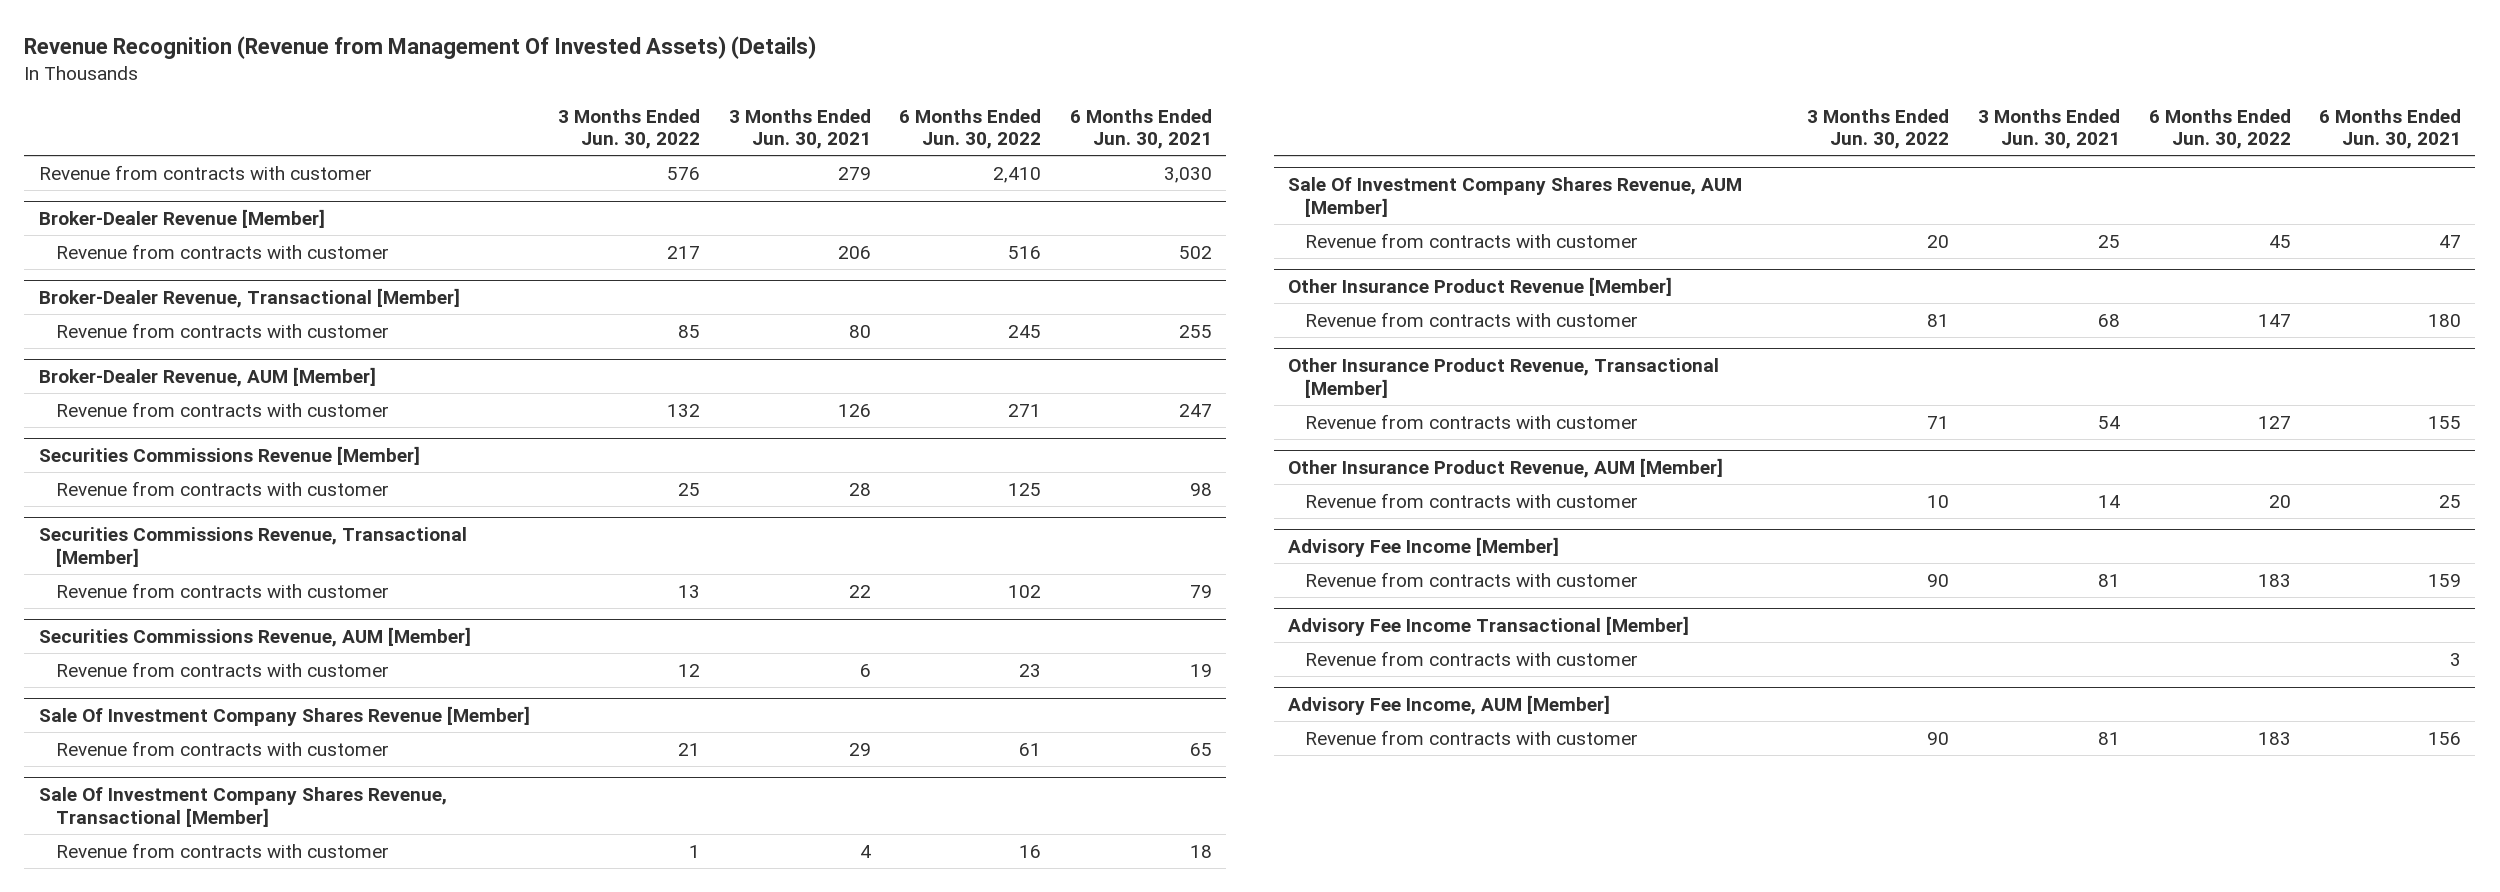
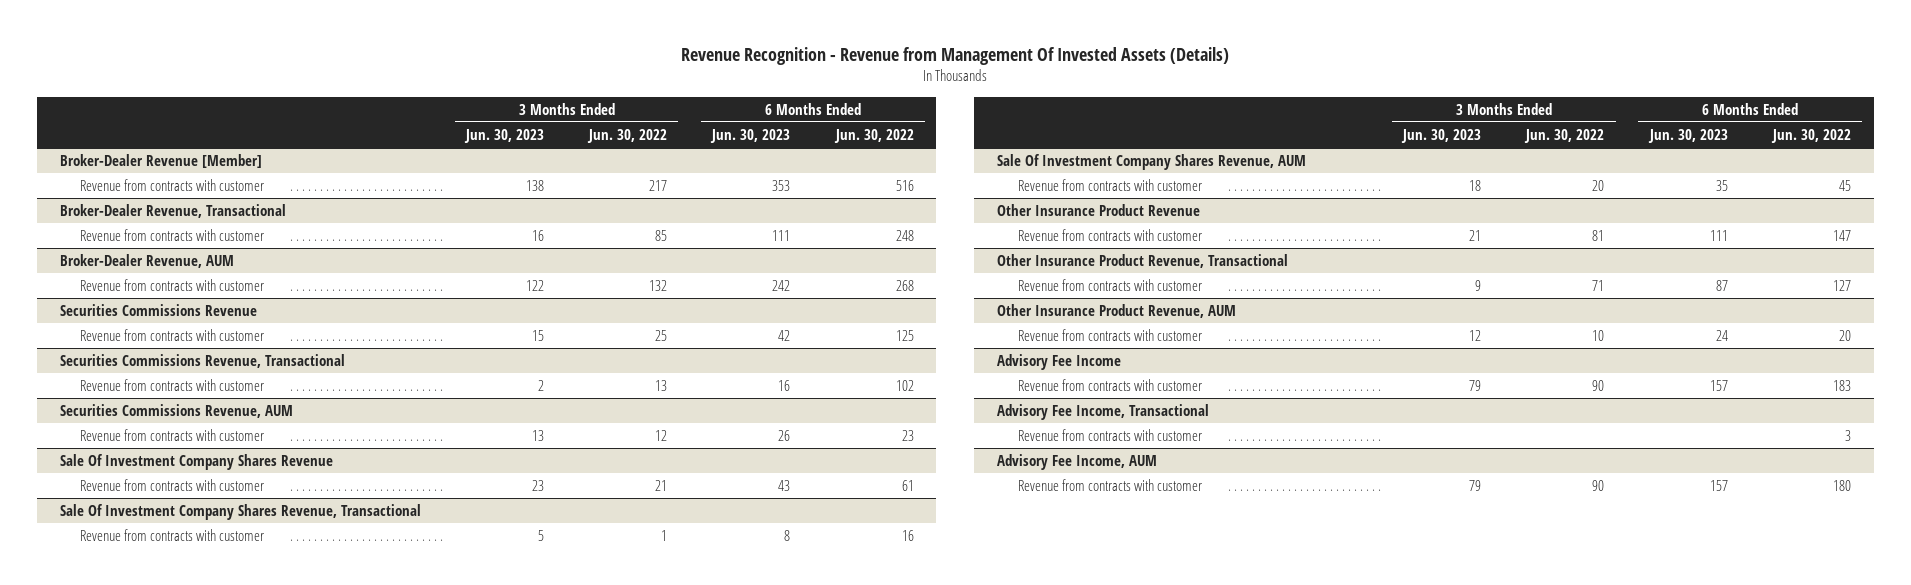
[24,36,817,60] Revenue Recognition (Revenue from Management Of Invested Assets) (Details) -> [681,46,1230,65] Revenue Recognition - Revenue from Management Of Invested Assets (Details)
[728,108,871,150] 3 Months Ended Jun. 30, 2021 -> none
[1069,108,1212,150] 6 Months Ended Jun. 30, 2021 -> none
none -> [463,128,544,143] Jun. 30, 2023
none -> [710,128,791,143] Jun. 30, 2023
[38,164,372,180] Revenue from contracts with customer -> none
[38,288,460,309] Broker-Dealer Revenue, Transactional [Member] -> [59,204,286,219] Broker-Dealer Revenue, Transactional
[1008,324,1042,338] 245 -> [895,230,914,242] 248
[38,367,376,388] Broker-Dealer Revenue, AUM [Member] -> [59,254,234,269] Broker-Dealer Revenue, AUM
[1008,403,1042,417] 271 -> [895,280,914,292] 268
[38,446,420,466] Securities Commissions Revenue [Member] -> [59,304,257,317] Securities Commissions Revenue
[38,527,467,567] Securities Commissions Revenue, Transactional [Member] -> [59,354,345,369] Securities Commissions Revenue, Transactional
[38,627,471,648] Securities Commissions Revenue, AUM [Member] -> [59,404,293,419] Securities Commissions Revenue, AUM
[38,706,530,727] Sale Of Investment Company Shares Revenue [Member] -> [59,454,333,471] Sale Of Investment Company Shares Revenue
[38,787,447,827] Sale Of Investment Company Shares Revenue, Transactional [Member] -> [59,504,421,521] Sale Of Investment Company Shares Revenue, Transactional
[1287,177,1742,217] Sale Of Investment Company Shares Revenue, AUM [Member] -> [996,154,1306,171] Sale Of Investment Company Shares Revenue, AUM
[1287,277,1672,297] Other Insurance Product Revenue [Member] -> [996,204,1200,217] Other Insurance Product Revenue
[1287,358,1719,398] Other Insurance Product Revenue, Transactional [Member] -> [996,254,1288,269] Other Insurance Product Revenue, Transactional
[1287,458,1723,479] Other Insurance Product Revenue, AUM [Member] -> [996,304,1236,319] Other Insurance Product Revenue, AUM
[1305,571,1639,587] Revenue from contracts with customer -> none
[1287,616,1689,637] Advisory Fee Income Transactional [Member] -> none
[1305,650,1639,666] Revenue from contracts with customer -> none
[1287,695,1610,716] Advisory Fee Income, AUM [Member] -> none
[1287,537,1559,558] Advisory Fee Income [Member] -> [996,354,1121,371] Advisory Fee Income
none -> [996,404,1209,421] Advisory Fee Income, Transactional
none -> [1017,429,1202,442] Revenue from contracts with customer
none -> [996,454,1157,471] Advisory Fee Income, AUM
none -> [1017,479,1202,492] Revenue from contracts with customer

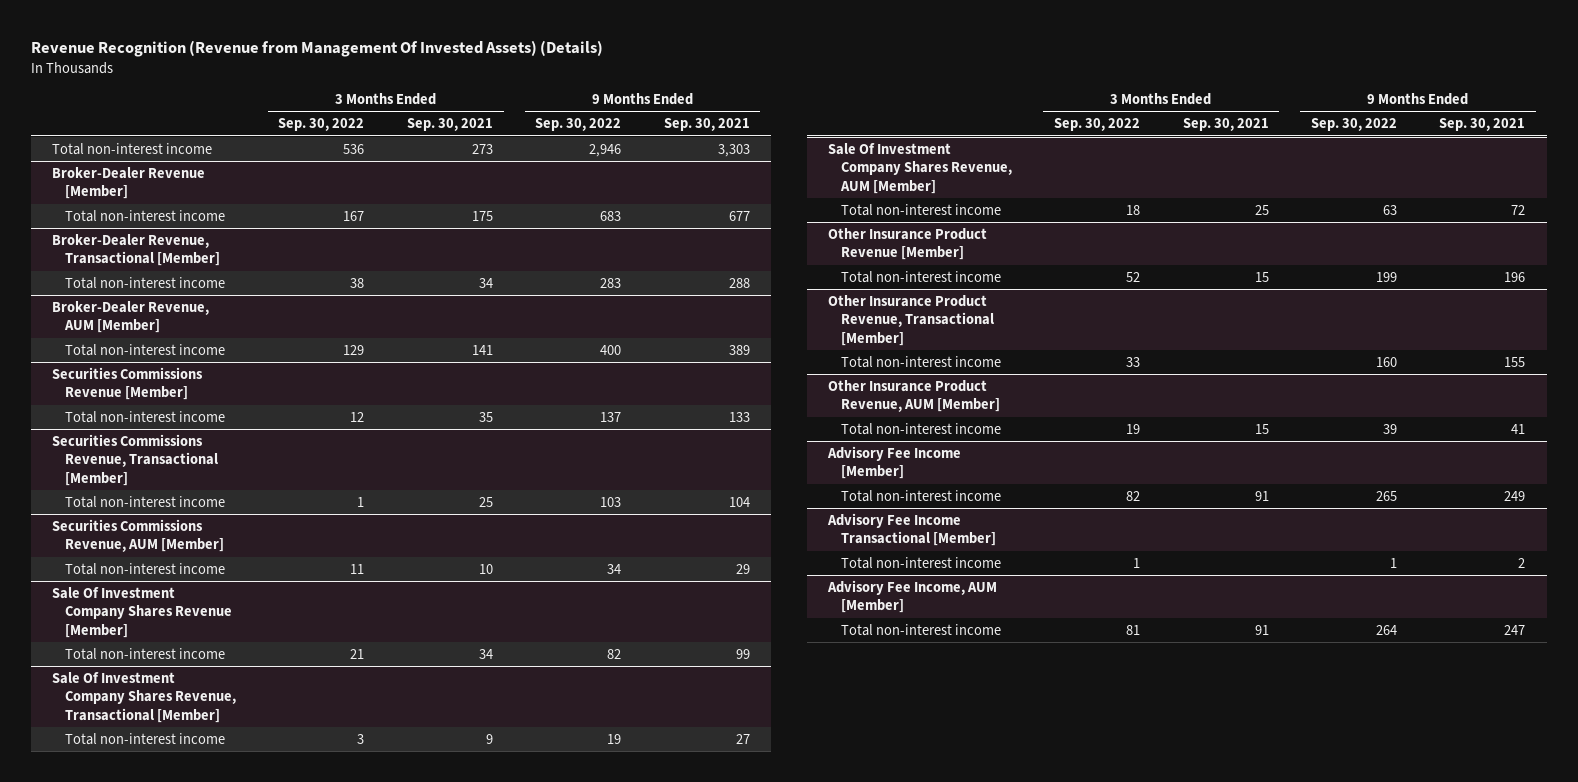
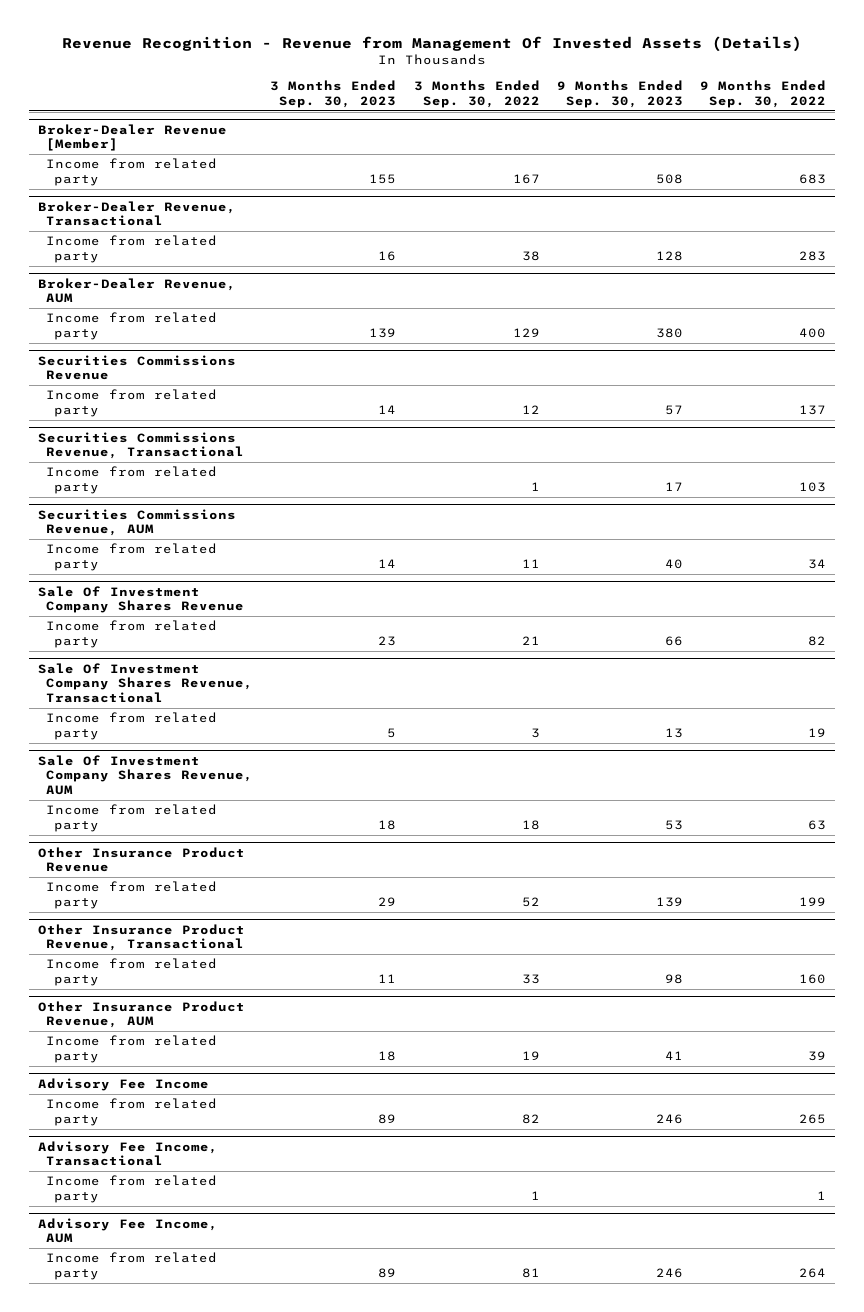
[31,40,604,58] Revenue Recognition (Revenue from Management Of Invested Assets) (Details) -> [61,35,802,52] Revenue Recognition - Revenue from Management Of Invested Assets (Details)
[406,118,493,132] Sep. 30, 2021 -> none
[663,118,750,132] Sep. 30, 2021 -> none
none -> [270,80,397,108] 3 Months Ended Sep. 30, 2023
none -> [556,80,683,108] 9 Months Ended Sep. 30, 2023
[52,142,213,155] Total non-interest income -> none
[64,209,225,222] Total non-interest income -> [45,158,217,187] Income from related party
[52,233,220,267] Broker-Dealer Revenue, Transactional [Member] -> [37,200,236,227] Broker-Dealer Revenue, Transactional
[64,276,225,289] Total non-interest income -> [45,235,217,264] Income from related party
[52,300,210,334] Broker-Dealer Revenue, AUM [Member] -> [37,277,236,304] Broker-Dealer Revenue, AUM
[64,343,225,356] Total non-interest income -> [45,312,217,341] Income from related party
[52,366,204,401] Securities Commissions Revenue [Member] -> [37,354,236,381] Securities Commissions Revenue
[64,410,225,423] Total non-interest income -> [45,389,217,418] Income from related party
[52,433,218,487] Securities Commissions Revenue, Transactional [Member] -> [37,431,244,460] Securities Commissions Revenue, Transactional
[64,495,225,508] Total non-interest income -> [45,466,217,495] Income from related party
[52,518,224,553] Securities Commissions Revenue, AUM [Member] -> [37,508,236,537] Securities Commissions Revenue, AUM
[64,562,225,575] Total non-interest income -> [45,543,217,572] Income from related party
[52,586,232,639] Sale Of Investment Company Shares Revenue [Member] -> [37,585,244,614] Sale Of Investment Company Shares Revenue
[64,647,225,660] Total non-interest income -> [45,620,217,649] Income from related party
[52,671,236,724] Sale Of Investment Company Shares Revenue, Transactional [Member] -> [37,662,253,703] Sale Of Investment Company Shares Revenue, Transactional
[64,732,225,745] Total non-interest income -> [45,712,217,741] Income from related party
[828,142,1012,195] Sale Of Investment Company Shares Revenue, AUM [Member] -> [37,754,253,795] Sale Of Investment Company Shares Revenue, AUM
[840,203,1001,216] Total non-interest income -> [45,804,217,833] Income from related party
[828,227,988,261] Other Insurance Product Revenue [Member] -> [37,846,245,873] Other Insurance Product Revenue
[840,270,1001,283] Total non-interest income -> [45,881,217,910] Income from related party
[828,294,994,347] Other Insurance Product Revenue, Transactional [Member] -> [37,923,245,952] Other Insurance Product Revenue, Transactional
[840,355,1001,368] Total non-interest income -> [45,958,217,987] Income from related party
[828,379,1000,413] Other Insurance Product Revenue, AUM [Member] -> [37,1000,245,1029] Other Insurance Product Revenue, AUM
[840,422,1001,435] Total non-interest income -> [45,1035,217,1064] Income from related party
[827,445,962,480] Advisory Fee Income [Member] -> [37,1077,209,1091] Advisory Fee Income
[840,489,1001,502] Total non-interest income -> [45,1098,217,1127] Income from related party
[827,512,996,547] Advisory Fee Income Transactional [Member] -> [37,1140,218,1167] Advisory Fee Income, Transactional
[840,556,1001,569] Total non-interest income -> [45,1175,217,1204] Income from related party
[827,579,998,614] Advisory Fee Income, AUM [Member] -> [37,1217,218,1244] Advisory Fee Income, AUM
[840,623,1001,636] Total non-interest income -> [45,1252,217,1281] Income from related party

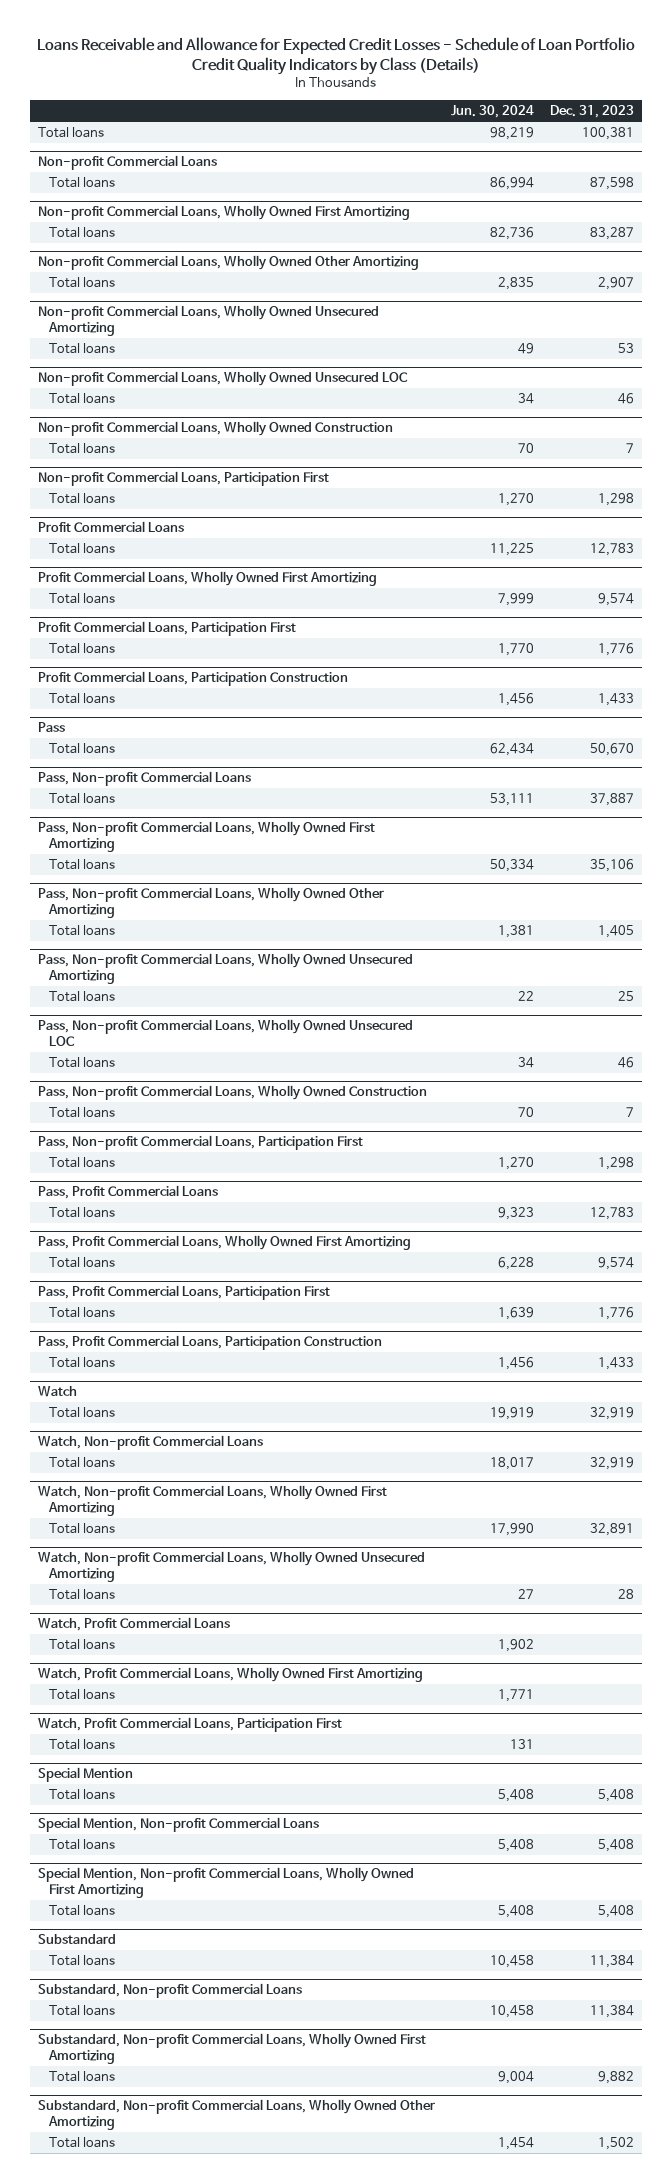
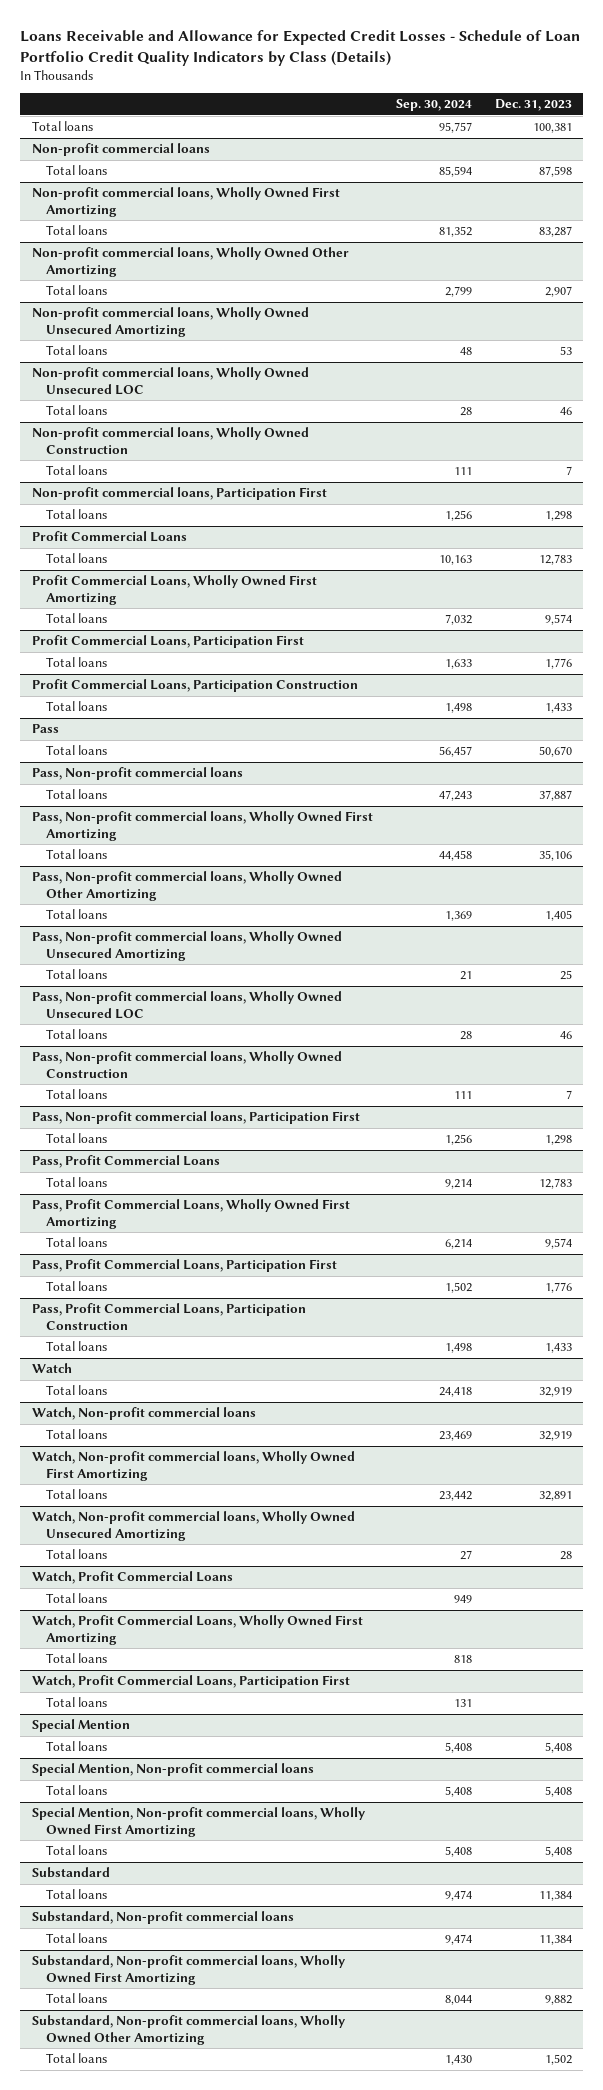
[451,105,535,119] Jun. 30, 2024 -> none
none -> [395,99,472,112] Sep. 30, 2024
[37,155,217,171] Non-profit Commercial Loans -> [31,143,210,157] Non-profit commercial loans
[37,205,410,221] Non-profit Commercial Loans, Wholly Owned First Amortizing -> [31,187,340,217] Non-profit commercial loans, Wholly Owned First Amortizing
[37,255,419,271] Non-profit Commercial Loans, Wholly Owned Other Amortizing -> [31,247,349,277] Non-profit commercial loans, Wholly Owned Other Amortizing
[37,305,379,337] Non-profit Commercial Loans, Wholly Owned Unsecured Amortizing -> [31,307,309,337] Non-profit commercial loans, Wholly Owned Unsecured Amortizing
[37,371,408,387] Non-profit Commercial Loans, Wholly Owned Unsecured LOC -> [31,367,309,395] Non-profit commercial loans, Wholly Owned Unsecured LOC
[37,421,393,437] Non-profit Commercial Loans, Wholly Owned Construction -> [31,427,309,454] Non-profit commercial loans, Wholly Owned Construction
[37,471,329,487] Non-profit Commercial Loans, Participation First -> [31,487,327,501] Non-profit commercial loans, Participation First
[37,771,251,787] Pass, Non-profit Commercial Loans -> [31,767,243,781] Pass, Non-profit commercial loans
[37,821,375,853] Pass, Non-profit Commercial Loans, Wholly Owned First Amortizing -> [31,811,373,841] Pass, Non-profit commercial loans, Wholly Owned First Amortizing
[37,887,384,919] Pass, Non-profit Commercial Loans, Wholly Owned Other Amortizing -> [31,871,342,901] Pass, Non-profit commercial loans, Wholly Owned Other Amortizing
[37,953,413,985] Pass, Non-profit Commercial Loans, Wholly Owned Unsecured Amortizing -> [31,931,342,961] Pass, Non-profit commercial loans, Wholly Owned Unsecured Amortizing
[37,1019,413,1047] Pass, Non-profit Commercial Loans, Wholly Owned Unsecured LOC -> [31,991,342,1019] Pass, Non-profit commercial loans, Wholly Owned Unsecured LOC
[37,1085,427,1101] Pass, Non-profit Commercial Loans, Wholly Owned Construction -> [31,1051,342,1078] Pass, Non-profit commercial loans, Wholly Owned Construction
[37,1135,363,1151] Pass, Non-profit Commercial Loans, Participation First -> [31,1111,360,1125] Pass, Non-profit commercial loans, Participation First
[37,1435,263,1451] Watch, Non-profit Commercial Loans -> [31,1407,256,1421] Watch, Non-profit commercial loans
[37,1485,387,1517] Watch, Non-profit Commercial Loans, Wholly Owned First Amortizing -> [31,1451,355,1481] Watch, Non-profit commercial loans, Wholly Owned First Amortizing
[37,1551,425,1583] Watch, Non-profit Commercial Loans, Wholly Owned Unsecured Amortizing -> [31,1511,355,1541] Watch, Non-profit commercial loans, Wholly Owned Unsecured Amortizing
[37,1817,319,1833] Special Mention, Non-profit Commercial Loans -> [31,1763,314,1777] Special Mention, Non-profit commercial loans
[37,1867,414,1899] Special Mention, Non-profit Commercial Loans, Wholly Owned First Amortizing -> [31,1807,365,1837] Special Mention, Non-profit commercial loans, Wholly Owned First Amortizing
[37,1983,302,1999] Substandard, Non-profit Commercial Loans -> [31,1911,294,1925] Substandard, Non-profit commercial loans
[37,2033,426,2065] Substandard, Non-profit Commercial Loans, Wholly Owned First Amortizing -> [31,1955,345,1985] Substandard, Non-profit commercial loans, Wholly Owned First Amortizing
[37,2099,435,2131] Substandard, Non-profit Commercial Loans, Wholly Owned Other Amortizing -> [31,2015,345,2045] Substandard, Non-profit commercial loans, Wholly Owned Other Amortizing

